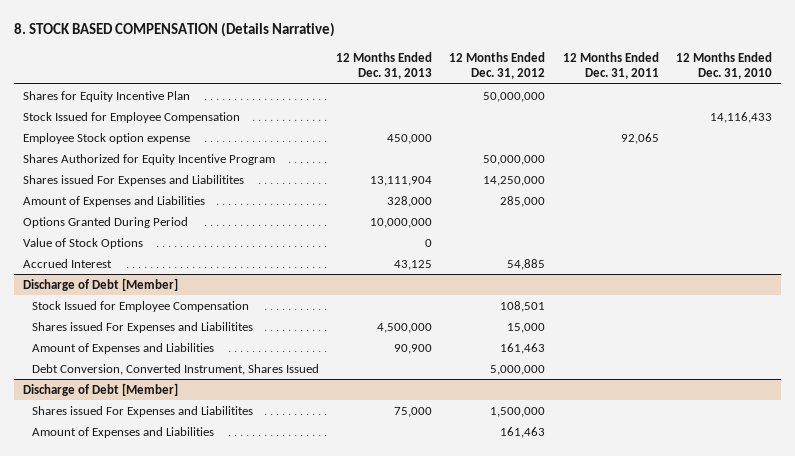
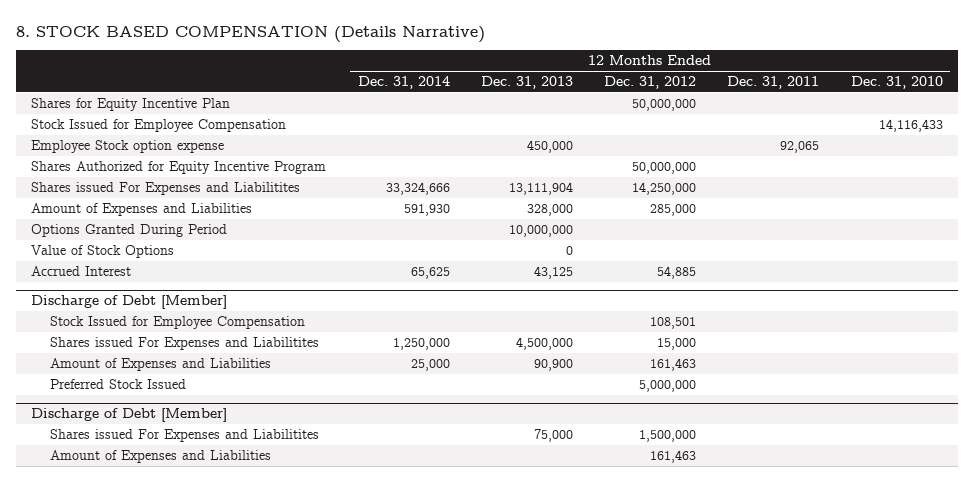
none -> [357,76,450,90] Dec. 31, 2014
[31,363,319,375] Debt Conversion, Converted Instrument, Shares Issued -> [50,379,187,390] Preferred Stock Issued

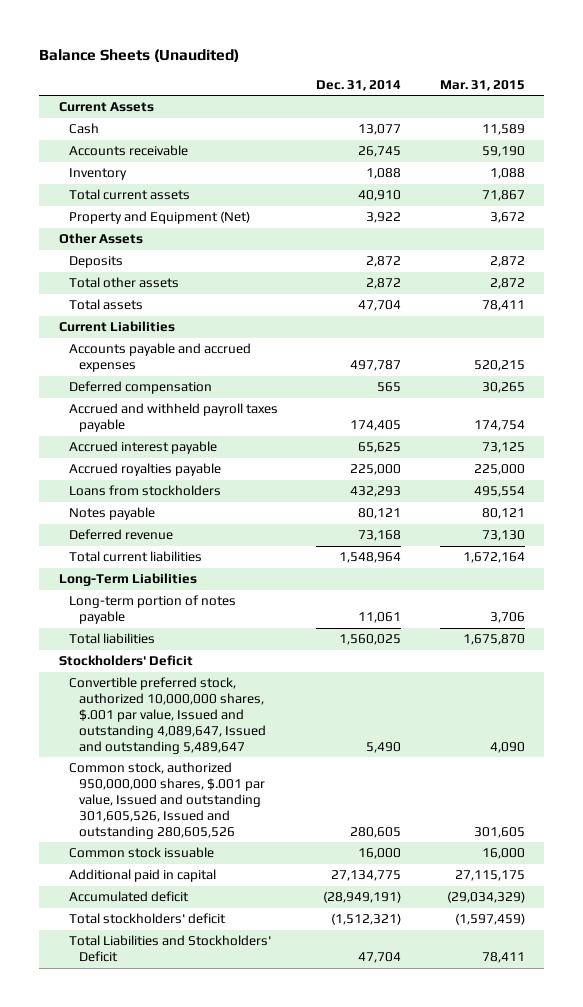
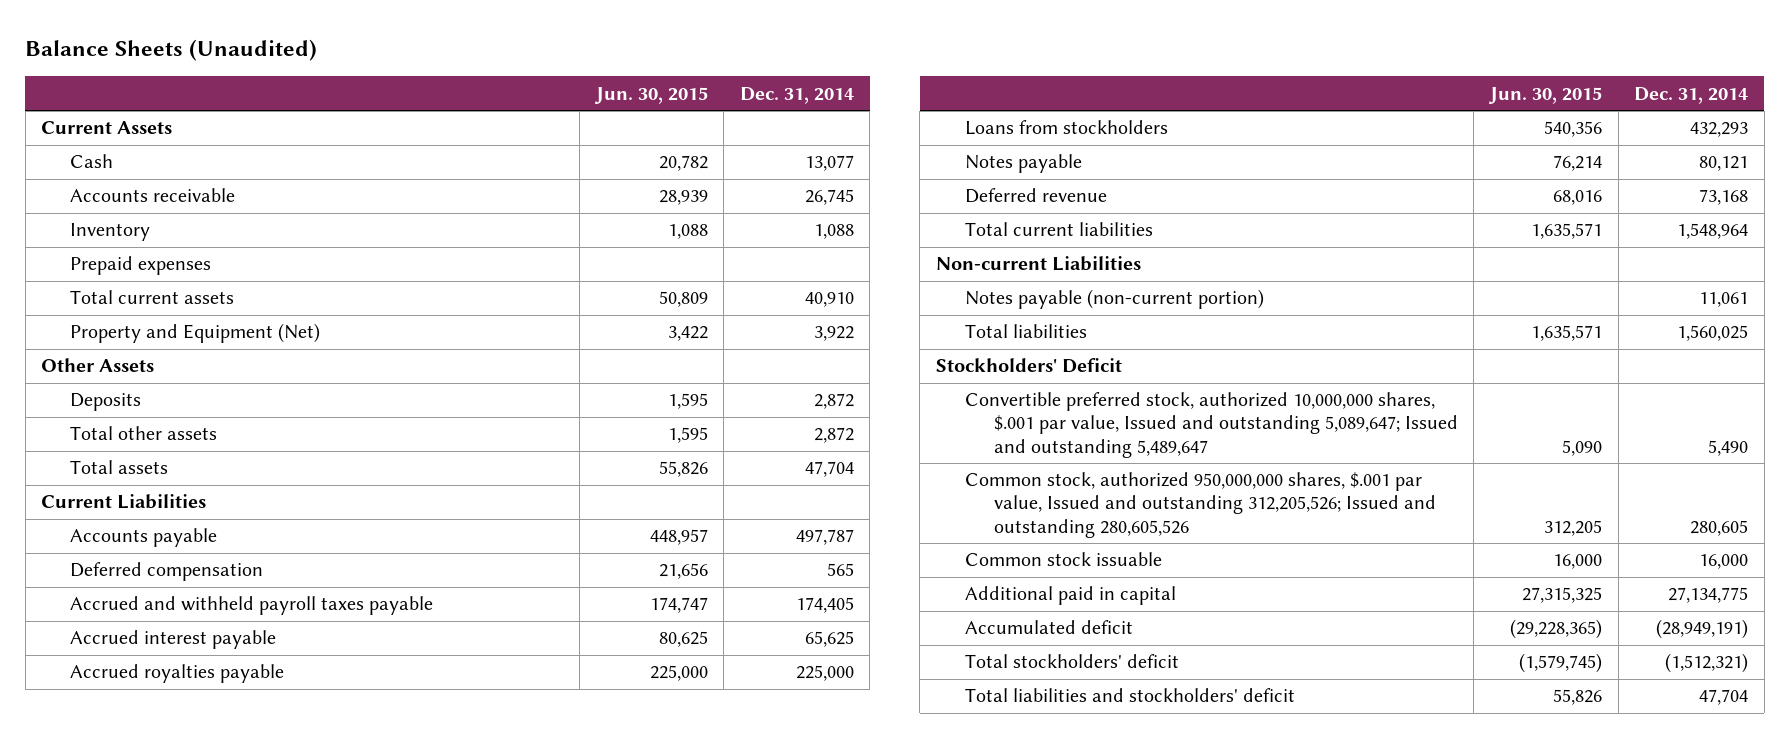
[439,79,525,91] Mar. 31, 2015 -> none
none -> [593,86,708,104] Jun. 30, 2015
none -> [70,256,212,276] Prepaid expenses
[68,343,251,373] Accounts payable and accrued expenses -> [70,528,218,548] Accounts payable
[58,573,197,587] Long-Term Liabilities -> [935,256,1141,272] Non-current Liabilities
[68,595,236,625] Long-term portion of notes payable -> [964,289,1264,310] Notes payable (non-current portion)
[68,677,266,754] Convertible preferred stock, authorized 10,000,000 shares, $.001 par value, Issued and outstanding 4,089,647, Issued and outstanding 5,489,647 -> [964,392,1458,458] Convertible preferred stock, authorized 10,000,000 shares, $.001 par value, Issued and outstanding 5,089,647; Issued and outstanding 5,489,647
[68,762,265,839] Common stock, authorized 950,000,000 shares, $.001 par value, Issued and outstanding 301,605,526, Issued and outstanding 280,605,526 -> [964,472,1436,538] Common stock, authorized 950,000,000 shares, $.001 par value, Issued and outstanding 312,205,526; Issued and outstanding 280,605,526
[68,935,271,963] Total Liabilities and Stockholders' Deficit -> [964,688,1295,703] Total liabilities and stockholders' deficit

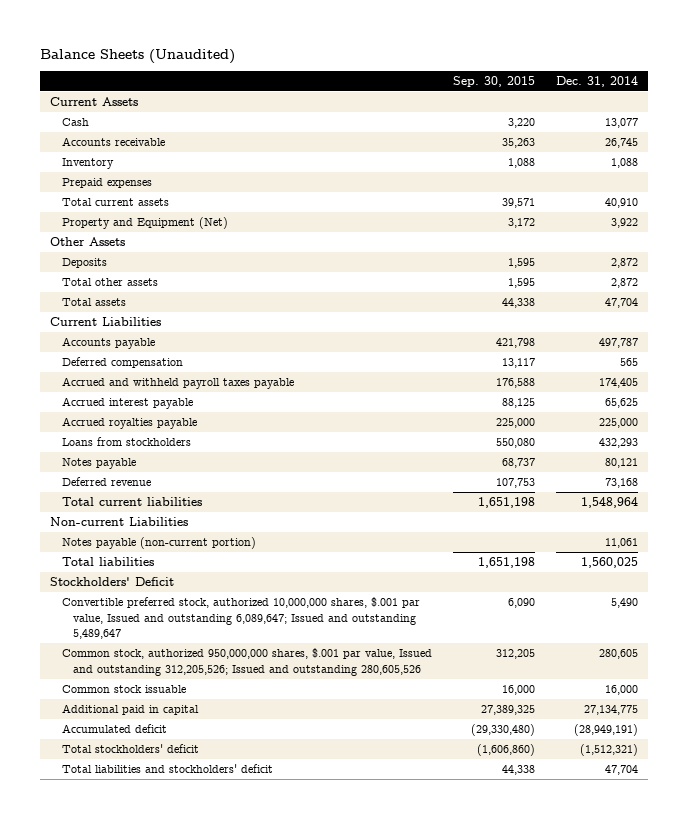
[593,86,708,104] Jun. 30, 2015 -> none
none -> [452,75,535,87] Sep. 30, 2015
[964,392,1458,458] Convertible preferred stock, authorized 10,000,000 shares, $.001 par value, Issued and outstanding 5,089,647; Issued and outstanding 5,489,647 -> [61,597,420,640] Convertible preferred stock, authorized 10,000,000 shares, $.001 par value, Issued and outstanding 6,089,647; Issued and outstanding 5,489,647

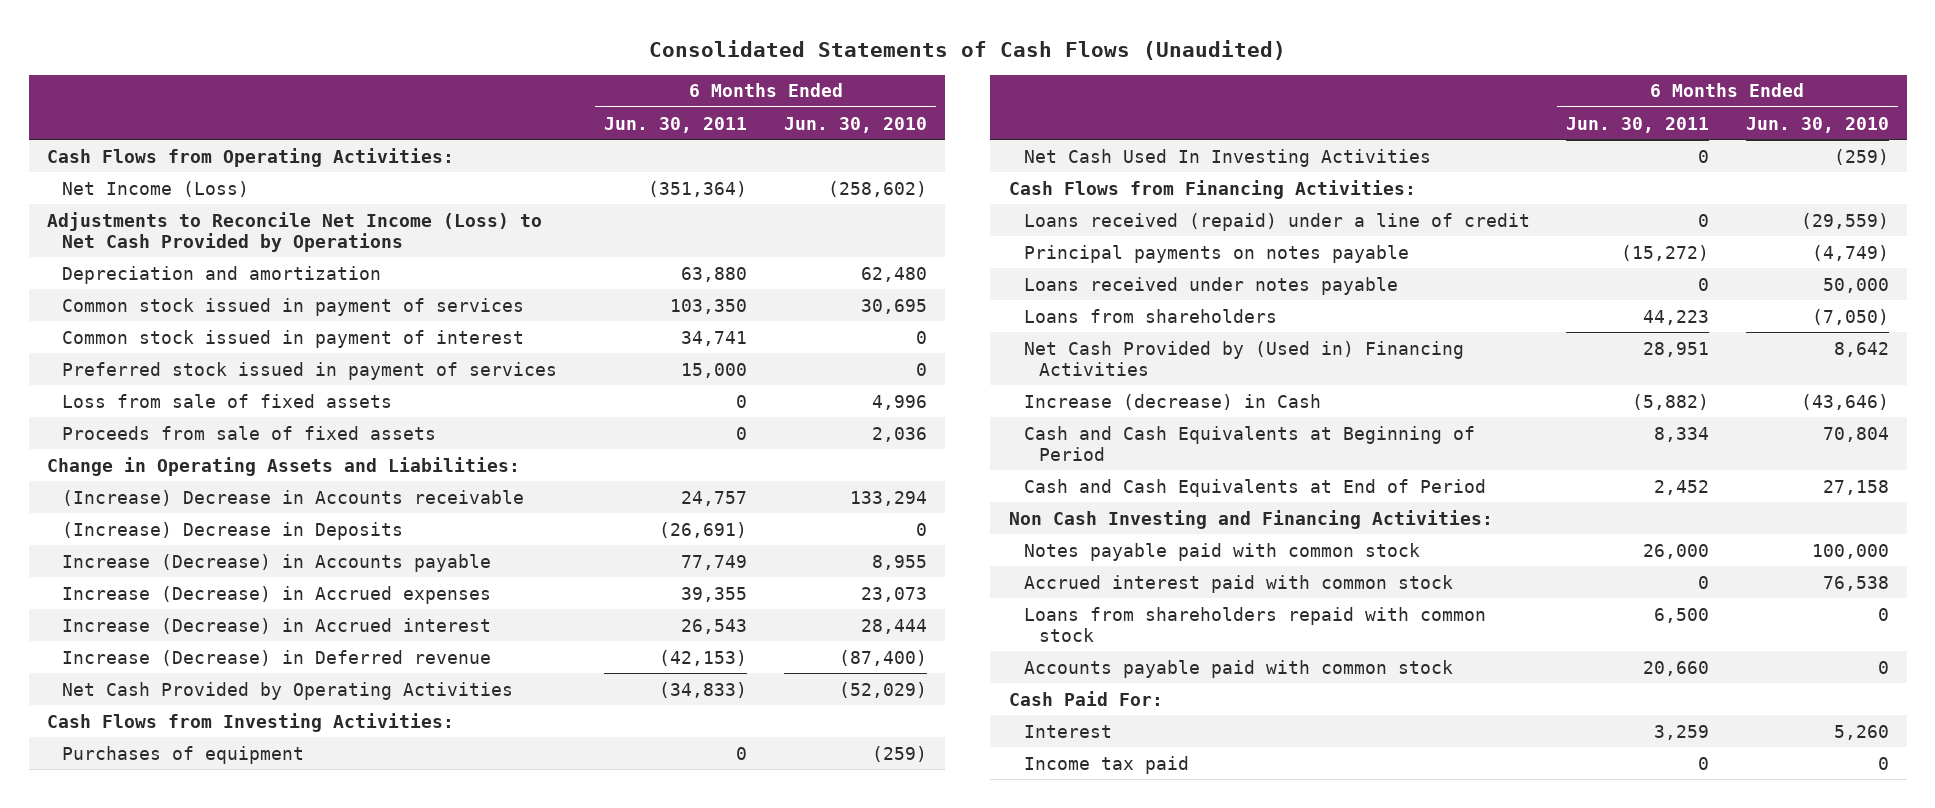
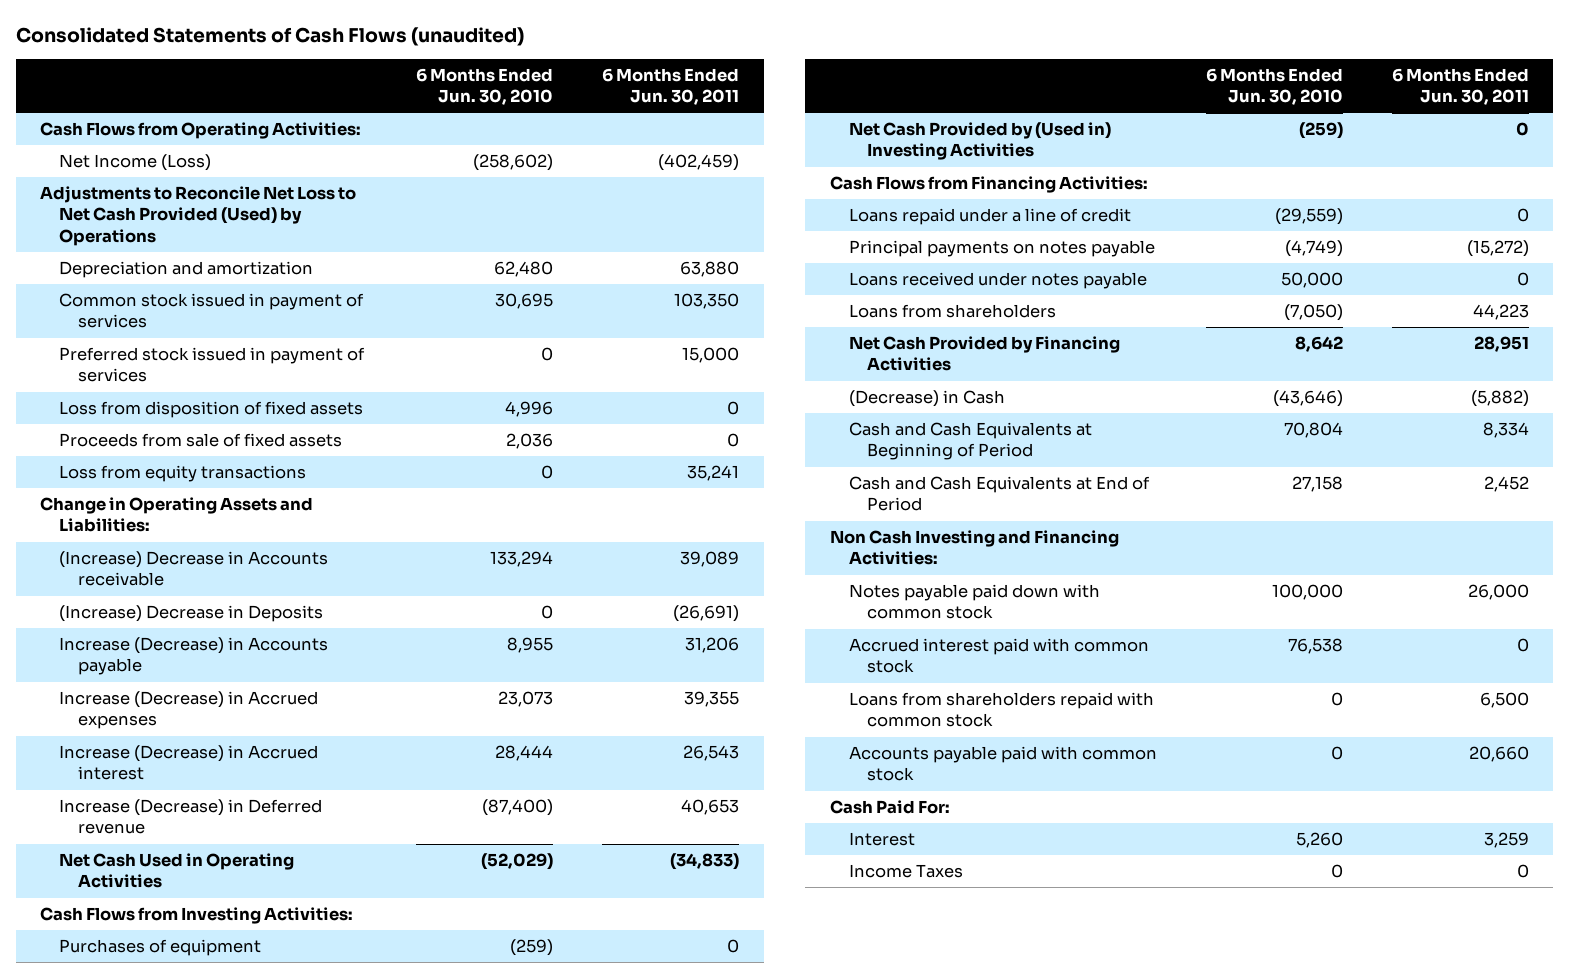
[648,39,1286,60] Consolidated Statements of Cash Flows (Unaudited) -> [15,26,524,46] Consolidated Statements of Cash Flows (unaudited)
[648,180,748,197] (351,364) -> [658,154,740,172] (402,459)
[46,211,542,252] Adjustments to Reconcile Net Income (Loss) to Net Cash Provided by Operations -> [40,186,357,246] Adjustments to Reconcile Net Loss to Net Cash Provided (Used) by Operations
[61,329,524,348] Common stock issued in payment of interest -> none
[61,393,392,408] Loss from sale of fixed assets -> [59,401,364,419] Loss from disposition of fixed assets
none -> [59,465,307,483] Loss from equity transactions
[681,490,748,506] 24,757 -> [680,551,740,568] 39,089
[681,554,748,570] 77,749 -> [685,637,740,654] 31,206
[659,649,748,666] (42,153) -> [681,799,740,816] 40,653
[61,681,513,700] Net Cash Provided by Operating Activities -> [59,853,295,889] Net Cash Used in Operating Activities
[1023,148,1431,167] Net Cash Used In Investing Activities -> [848,122,1111,161] Net Cash Provided by (Used in) Investing Activities
[1023,212,1530,231] Loans received (repaid) under a line of credit -> [848,208,1131,226] Loans repaid under a line of credit
[1023,340,1464,376] Net Cash Provided by (Used in) Financing Activities -> [848,336,1120,372] Net Cash Provided by Financing Activities
[1023,393,1321,410] Increase (decrease) in Cash -> [848,390,1005,408] (Decrease) in Cash
[1023,542,1420,561] Notes payable paid with common stock -> [848,584,1100,620] Notes payable paid down with common stock
[1023,755,1189,774] Income tax paid -> [848,864,963,879] Income Taxes

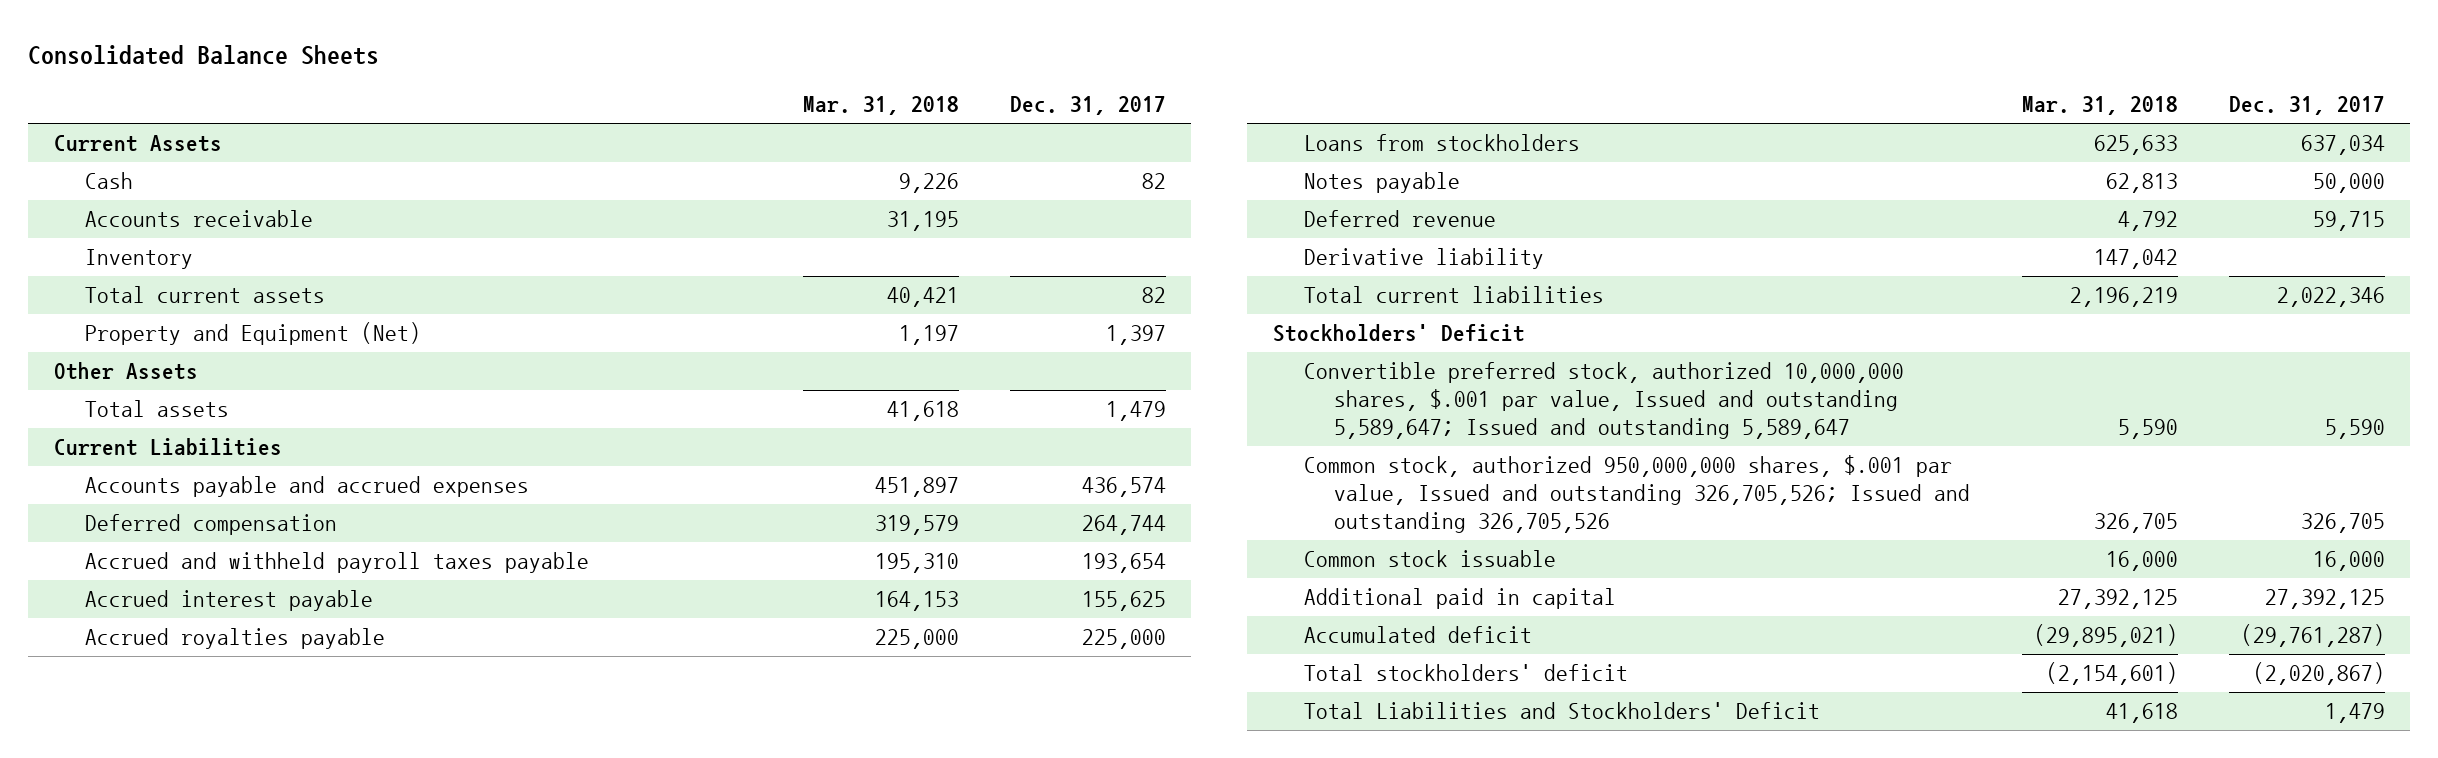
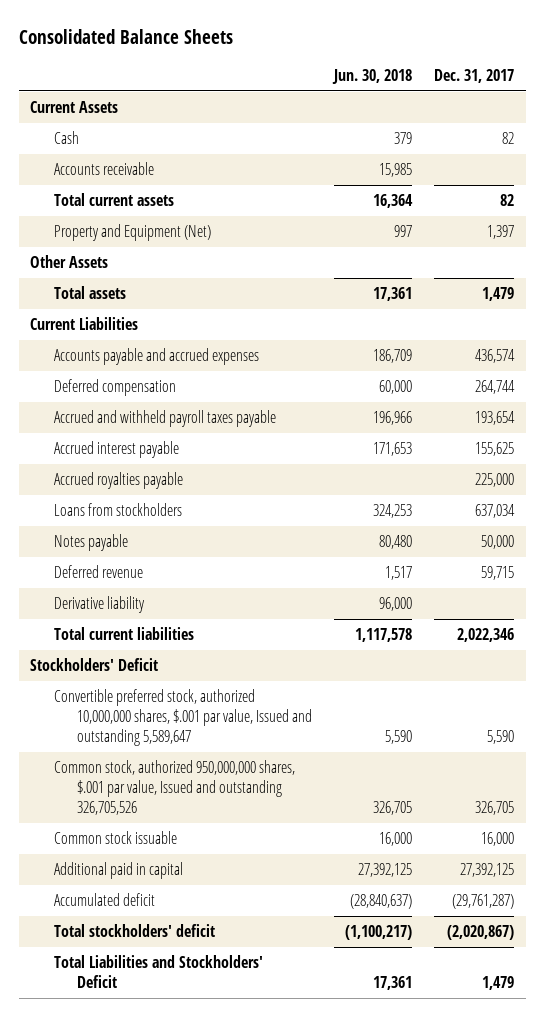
[802,96,959,116] Mar. 31, 2018 -> none
none -> [332,68,413,84] Jun. 30, 2018
[84,249,193,270] Inventory -> none
[1303,362,1904,439] Convertible preferred stock, authorized 10,000,000 shares, $.001 par value, Issued and outstanding 5,589,647; Issued and outstanding 5,589,647 -> [53,689,313,747] Convertible preferred stock, authorized 10,000,000 shares, $.001 par value, Issued and outstanding 5,589,647
[1303,455,1971,533] Common stock, authorized 950,000,000 shares, $.001 par value, Issued and outstanding 326,705,526; Issued and outstanding 326,705,526 -> [53,760,295,816] Common stock, authorized 950,000,000 shares, $.001 par value, Issued and outstanding 326,705,526

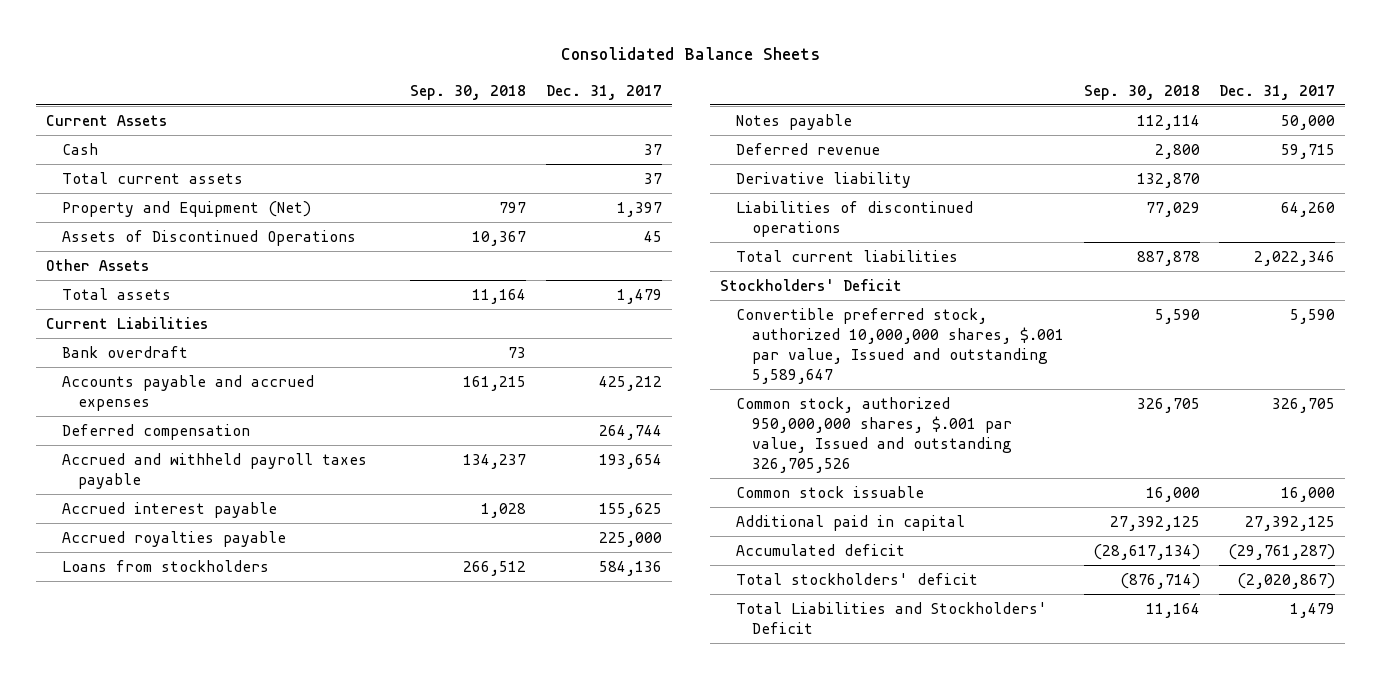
[332,68,413,84] Jun. 30, 2018 -> none
none -> [410,84,527,100] Sep. 30, 2018
[53,162,154,176] Accounts receivable -> none
[502,132,515,145] 82 -> [643,143,662,155] 37
[500,194,515,207] 82 -> [643,172,662,184] 37
none -> [62,229,357,246] Assets of Discontinued Operations
none -> [62,345,189,358] Bank overdraft
[475,349,516,364] 436,574 -> [598,375,662,391] 425,212
[475,504,516,519] 637,034 -> [598,560,662,576] 584,136
none -> [735,200,973,237] Liabilities of discontinued operations

